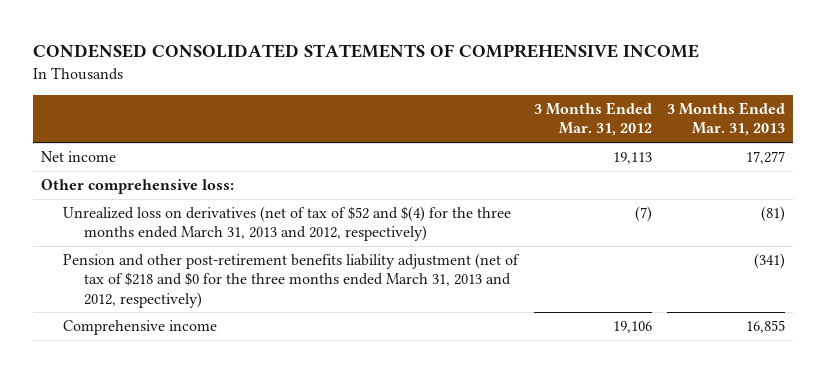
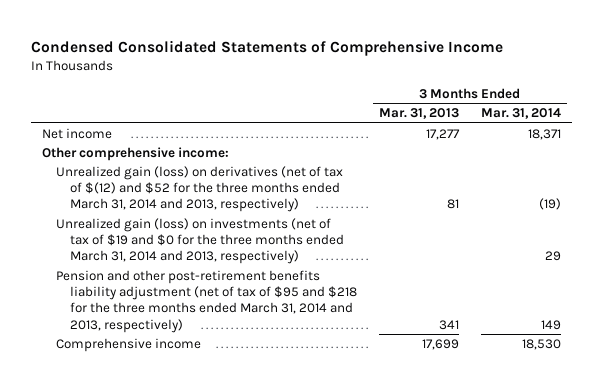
[32,44,699,59] CONDENSED CONSOLIDATED STATEMENTS OF COMPREHENSIVE INCOME -> [31,40,504,57] Condensed Consolidated Statements of Comprehensive Income
[533,102,652,137] 3 Months Ended Mar. 31, 2012 -> none
none -> [481,108,562,120] Mar. 31, 2014
[40,179,234,195] Other comprehensive loss: -> [42,146,230,161] Other comprehensive income:
[62,206,511,242] Unrealized loss on derivatives (net of tax of $52 and $(4) for the three months ended March 31, 2013 and 2012, respectively) -> [55,165,343,213] Unrealized gain (loss) on derivatives (net of tax of $(12) and $52 for the three months ended March 31, 2014 and 2013, respectively)
[761,206,786,223] (81) -> [446,199,459,210] 81
none -> [55,217,344,265] Unrealized gain (loss) on investments (net of tax of $19 and $0 for the three months ended March 31, 2014 and 2013, respectively)
[62,253,520,308] Pension and other post-retirement benefits liability adjustment (net of tax of $218 and $0 for the three months ended March 31, 2013 and 2012, respectively) -> [55,269,357,333] Pension and other post-retirement benefits liability adjustment (net of tax of $95 and $218 for the three months ended March 31, 2014 and 2013, respectively)
[754,253,786,270] (341) -> [438,319,459,330] 341
[746,320,786,334] 16,855 -> [421,338,459,350] 17,699

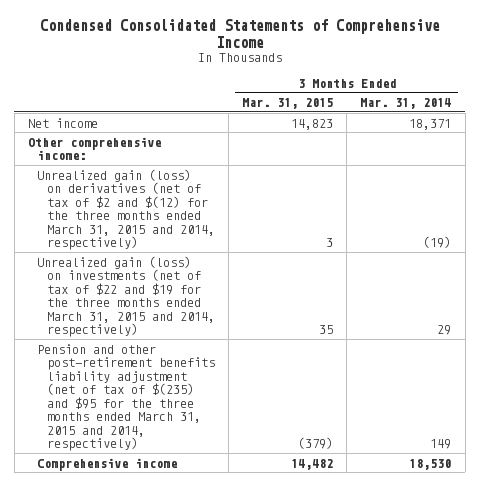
[378,108,459,120] Mar. 31, 2013 -> none
none -> [242,98,334,110] Mar. 31, 2015
[55,165,343,213] Unrealized gain (loss) on derivatives (net of tax of $(12) and $52 for the three months ended March 31, 2014 and 2013, respectively) -> [37,168,215,251] Unrealized gain (loss) on derivatives (net of tax of $2 and $(12) for the three months ended March 31, 2015 and 2014, respectively)
[55,217,344,265] Unrealized gain (loss) on investments (net of tax of $19 and $0 for the three months ended March 31, 2014 and 2013, respectively) -> [37,255,215,338] Unrealized gain (loss) on investments (net of tax of $22 and $19 for the three months ended March 31, 2015 and 2014, respectively)
[55,269,357,333] Pension and other post-retirement benefits liability adjustment (net of tax of $95 and $218 for the three months ended March 31, 2014 and 2013, respectively) -> [37,343,215,452] Pension and other post-retirement benefits liability adjustment (net of tax of $(235) and $95 for the three months ended March 31, 2015 and 2014, respectively)

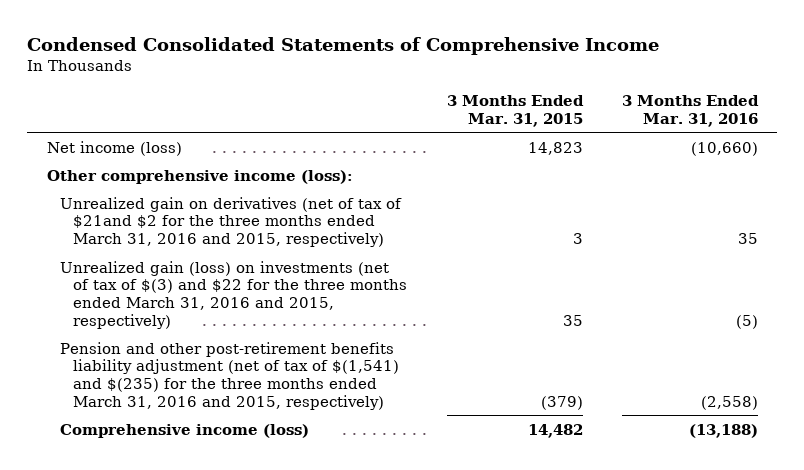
[360,98,452,110] Mar. 31, 2014 -> none
none -> [621,94,759,127] 3 Months Ended Mar. 31, 2016
[28,117,99,128] Net income -> [46,140,182,156] Net income (loss)
[28,136,162,161] Other comprehensive income: -> [46,169,353,184] Other comprehensive income (loss):
[37,168,215,251] Unrealized gain (loss) on derivatives (net of tax of $2 and $(12) for the three months ended March 31, 2015 and 2014, respectively) -> [60,196,403,248] Unrealized gain on derivatives (net of tax of $21and $2 for the three months ended March 31, 2016 and 2015, respectively)
[37,255,215,338] Unrealized gain (loss) on investments (net of tax of $22 and $19 for the three months ended March 31, 2015 and 2014, respectively) -> [60,260,408,329] Unrealized gain (loss) on investments (net of tax of $(3) and $22 for the three months ended March 31, 2016 and 2015, respectively)
[37,343,215,452] Pension and other post-retirement benefits liability adjustment (net of tax of $(235) and $95 for the three months ended March 31, 2015 and 2014, respectively) -> [60,341,400,410] Pension and other post-retirement benefits liability adjustment (net of tax of $(1,541) and $(235) for the three months ended March 31, 2016 and 2015, respectively)
[37,457,178,471] Comprehensive income -> [60,423,310,438] Comprehensive income (loss)

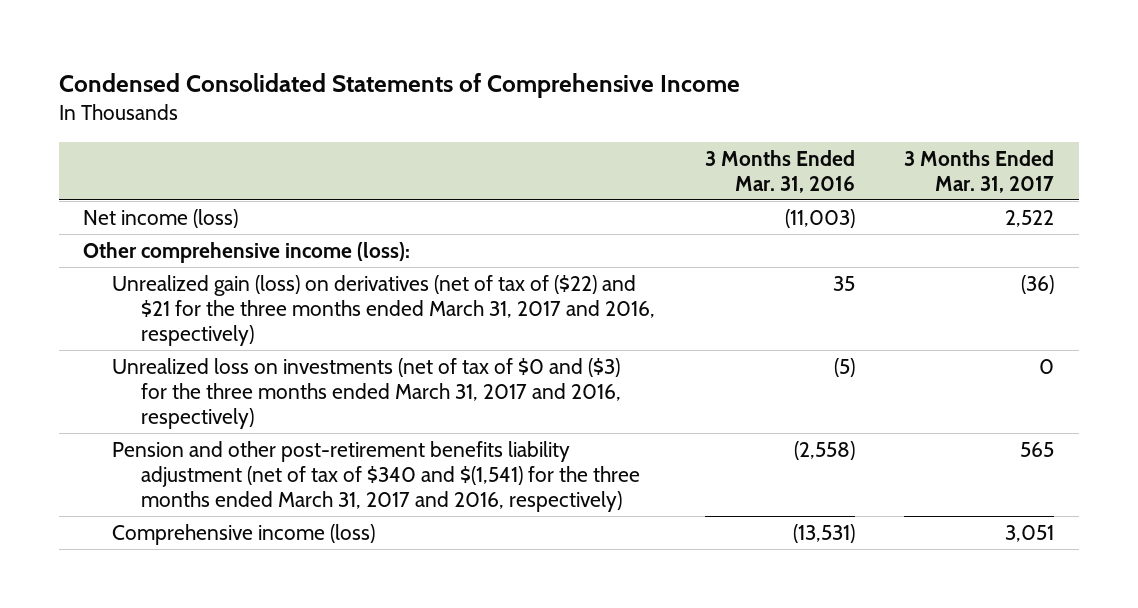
[446,94,584,127] 3 Months Ended Mar. 31, 2015 -> none
none -> [904,149,1055,193] 3 Months Ended Mar. 31, 2017
[690,141,758,156] (10,660) -> [784,209,855,229] (11,003)
[60,196,403,248] Unrealized gain on derivatives (net of tax of $21and $2 for the three months ended March 31, 2016 and 2015, respectively) -> [112,275,656,346] Unrealized gain (loss) on derivatives (net of tax of ($22) and $21 for the three months ended March 31, 2017 and 2016, respectively)
[60,260,408,329] Unrealized gain (loss) on investments (net of tax of $(3) and $22 for the three months ended March 31, 2016 and 2015, respectively) -> [112,358,622,429] Unrealized loss on investments (net of tax of $0 and ($3) for the three months ended March 31, 2017 and 2016, respectively)
[60,341,400,410] Pension and other post-retirement benefits liability adjustment (net of tax of $(1,541) and $(235) for the three months ended March 31, 2016 and 2015, respectively) -> [112,441,641,512] Pension and other post-retirement benefits liability adjustment (net of tax of $340 and $(1,541) for the three months ended March 31, 2017 and 2016, respectively)
[688,423,758,438] (13,188) -> [792,524,855,544] (13,531)

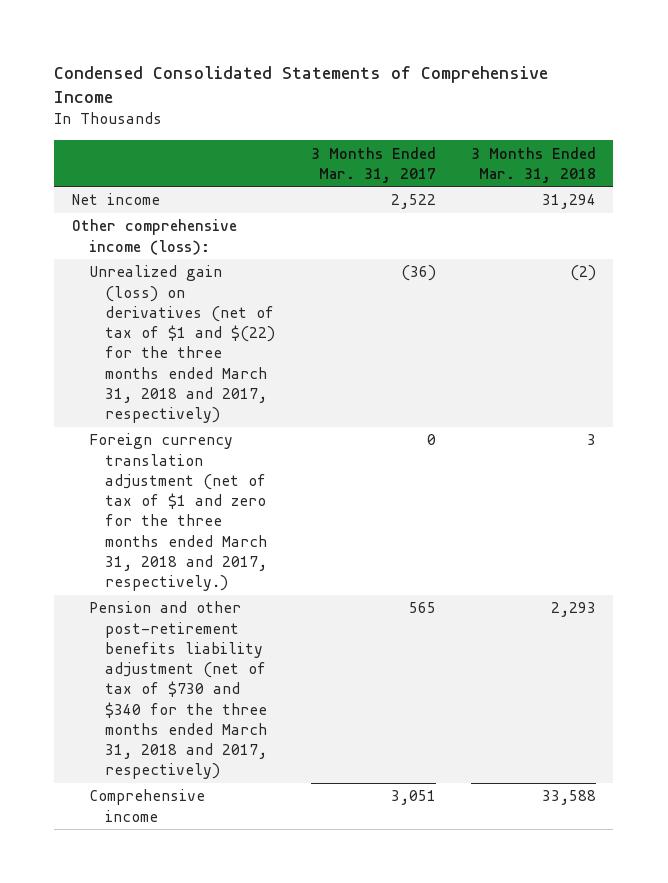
[704,149,855,193] 3 Months Ended Mar. 31, 2016 -> none
none -> [470,146,596,183] 3 Months Ended Mar. 31, 2018
[83,209,239,229] Net income (loss) -> [71,193,160,206] Net income
[112,275,656,346] Unrealized gain (loss) on derivatives (net of tax of ($22) and $21 for the three months ended March 31, 2017 and 2016, respectively) -> [88,265,276,423] Unrealized gain (loss) on derivatives (net of tax of $1 and $(22) for the three months ended March 31, 2018 and 2017, respectively)
[112,358,622,429] Unrealized loss on investments (net of tax of $0 and ($3) for the three months ended March 31, 2017 and 2016, respectively) -> [88,433,268,591] Foreign currency translation adjustment (net of tax of $1 and zero for the three months ended March 31, 2018 and 2017, respectively.)
[112,441,641,512] Pension and other post-retirement benefits liability adjustment (net of tax of $340 and $(1,541) for the three months ended March 31, 2017 and 2016, respectively) -> [88,601,268,780] Pension and other post-retirement benefits liability adjustment (net of tax of $730 and $340 for the three months ended March 31, 2018 and 2017, respectively)
[112,524,376,546] Comprehensive income (loss) -> [88,789,205,822] Comprehensive income

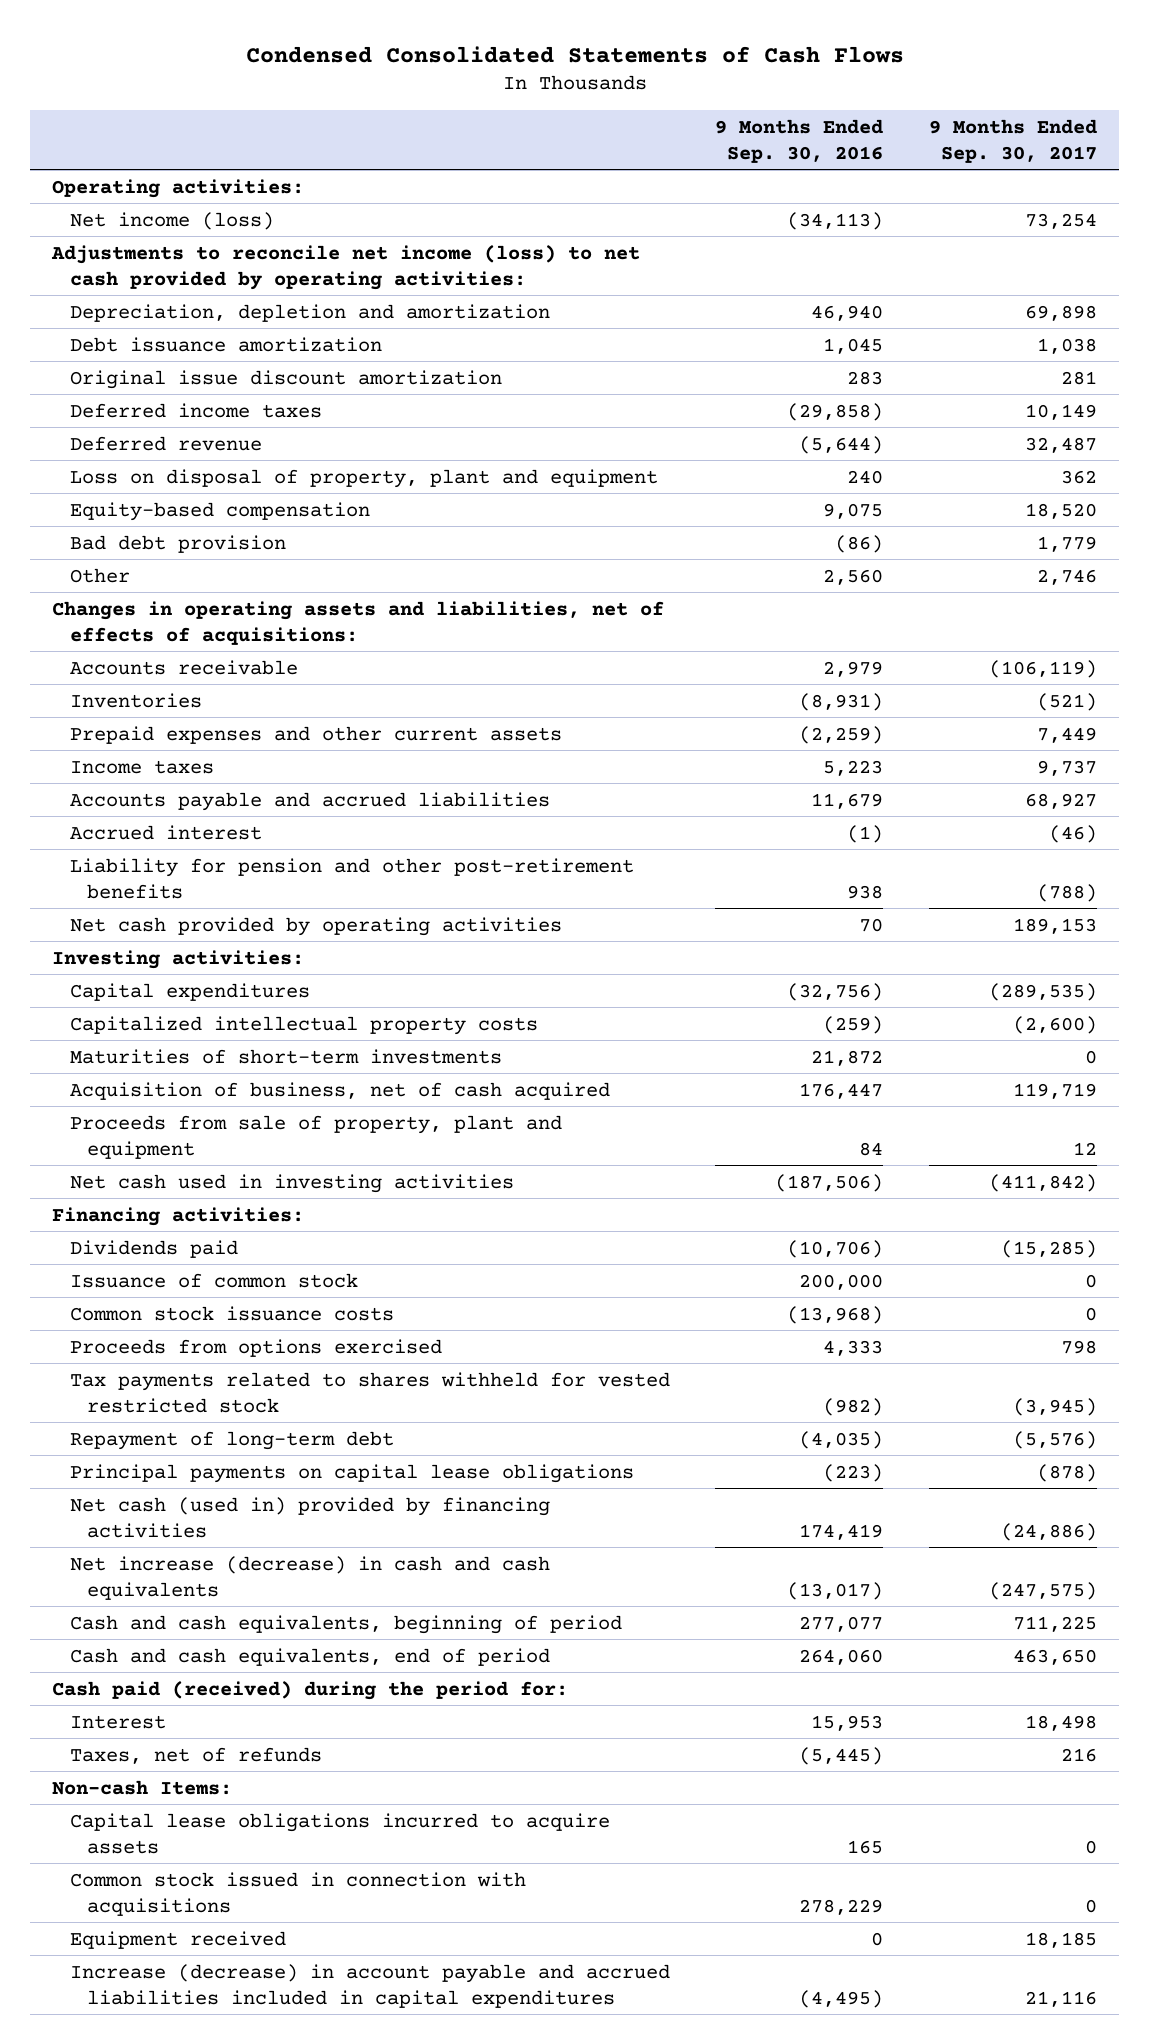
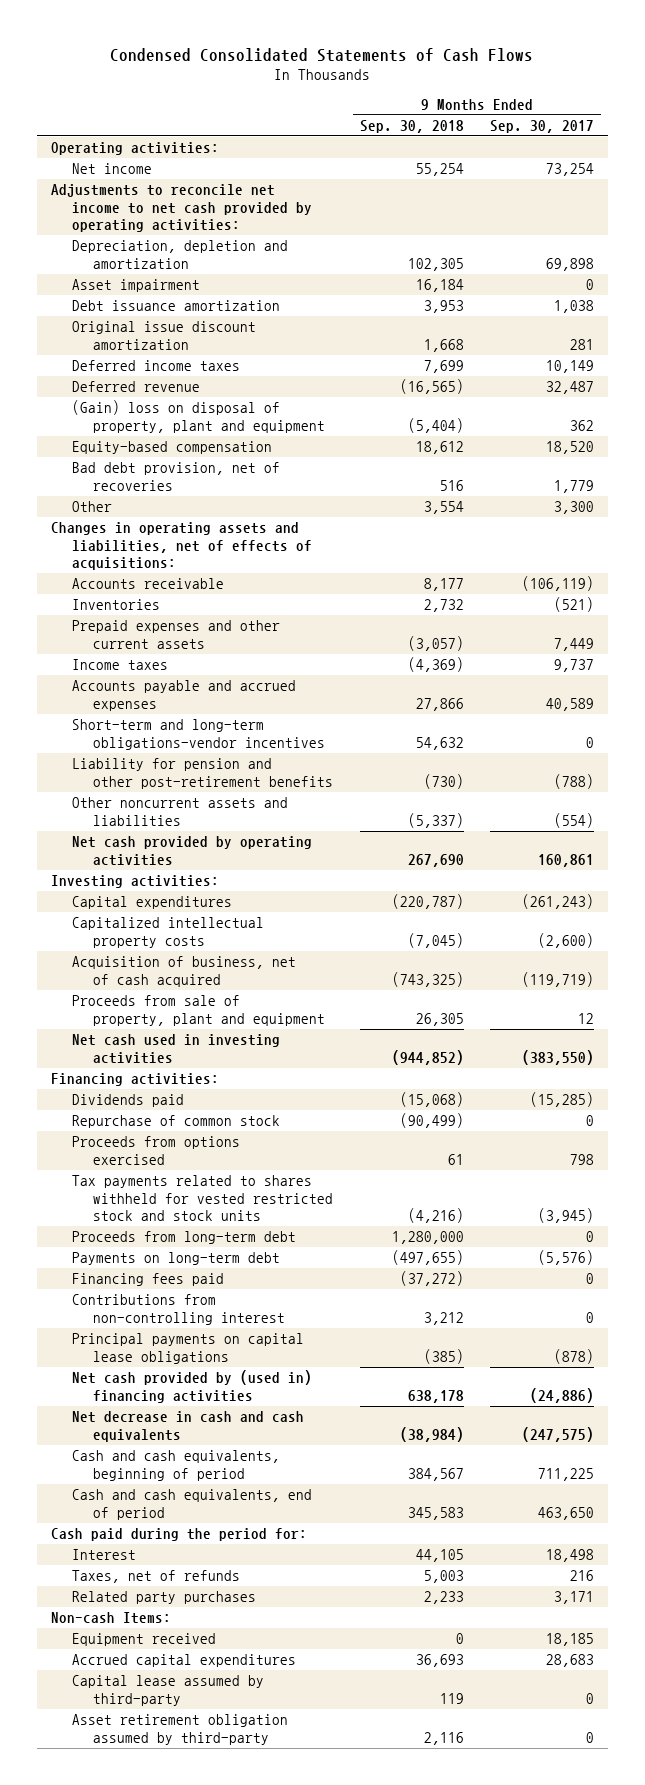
[715,118,884,163] 9 Months Ended Sep. 30, 2016 -> none
none -> [359,119,464,133] Sep. 30, 2018
[69,211,274,230] Net income (loss) -> [71,163,152,175] Net income
[51,244,641,290] Adjustments to reconcile net income (loss) to net cash provided by operating activities: -> [50,184,312,233] Adjustments to reconcile net income to net cash provided by operating activities:
none -> [71,279,200,293] Asset impairment
[69,468,658,488] Loss on disposal of property, plant and equipment -> [71,400,325,433] (Gain) loss on disposal of property, plant and equipment
[69,534,286,553] Bad debt provision -> [71,462,280,491] Bad debt provision, net of recoveries
[1036,568,1097,585] 2,746 -> [554,501,595,515] 3,300
[69,824,262,840] Accrued interest -> none
[69,791,550,811] Accounts payable and accrued liabilities -> [71,680,296,711] Accounts payable and accrued expenses
[1024,792,1097,809] 68,927 -> [546,697,595,711] 40,589
none -> [71,719,325,750] Short-term and long-term obligations-vendor incentives
none -> [71,797,288,826] Other noncurrent assets and liabilities
[1012,917,1097,934] 189,153 -> [538,853,595,867] 160,861
[988,982,1097,1001] (289,535) -> [522,894,595,910] (261,243)
[69,1048,502,1064] Maturities of short-term investments -> none
[1012,1082,1097,1099] 119,719 -> [522,971,595,987] (119,719)
[988,1173,1097,1192] (411,842) -> [522,1049,595,1065] (383,550)
[69,1305,394,1321] Common stock issuance costs -> none
[69,1272,358,1288] Issuance of common stock -> [71,1115,280,1129] Repurchase of common stock
[69,1371,670,1413] Tax payments related to shares withheld for vested restricted stock -> [71,1175,333,1222] Tax payments related to shares withheld for vested restricted stock and stock units
none -> [71,1231,296,1245] Proceeds from long-term debt
[69,1430,394,1450] Repayment of long-term debt -> [71,1252,280,1266] Payments on long-term debt
none -> [71,1273,224,1287] Financing fees paid
none -> [71,1294,285,1325] Contributions from non-controlling interest
[69,1496,550,1538] Net cash (used in) provided by financing activities -> [71,1370,312,1403] Net cash provided by (used in) financing activities
[69,1555,550,1600] Net increase (decrease) in cash and cash equivalents -> [71,1411,304,1442] Net decrease in cash and cash equivalents
[52,1680,569,1700] Cash paid (received) during the period for: -> [50,1528,307,1542] Cash paid during the period for:
none -> [71,1591,256,1605] Related party purchases
[69,1812,610,1854] Capital lease obligations incurred to acquire assets -> none
[69,1871,526,1916] Common stock issued in connection with acquisitions -> none
[69,1963,670,2008] Increase (decrease) in account payable and accrued liabilities included in capital expenditures -> none
none -> [71,1654,296,1668] Accrued capital expenditures
none -> [71,1675,264,1706] Capital lease assumed by third-party
none -> [71,1714,288,1745] Asset retirement obligation assumed by third-party

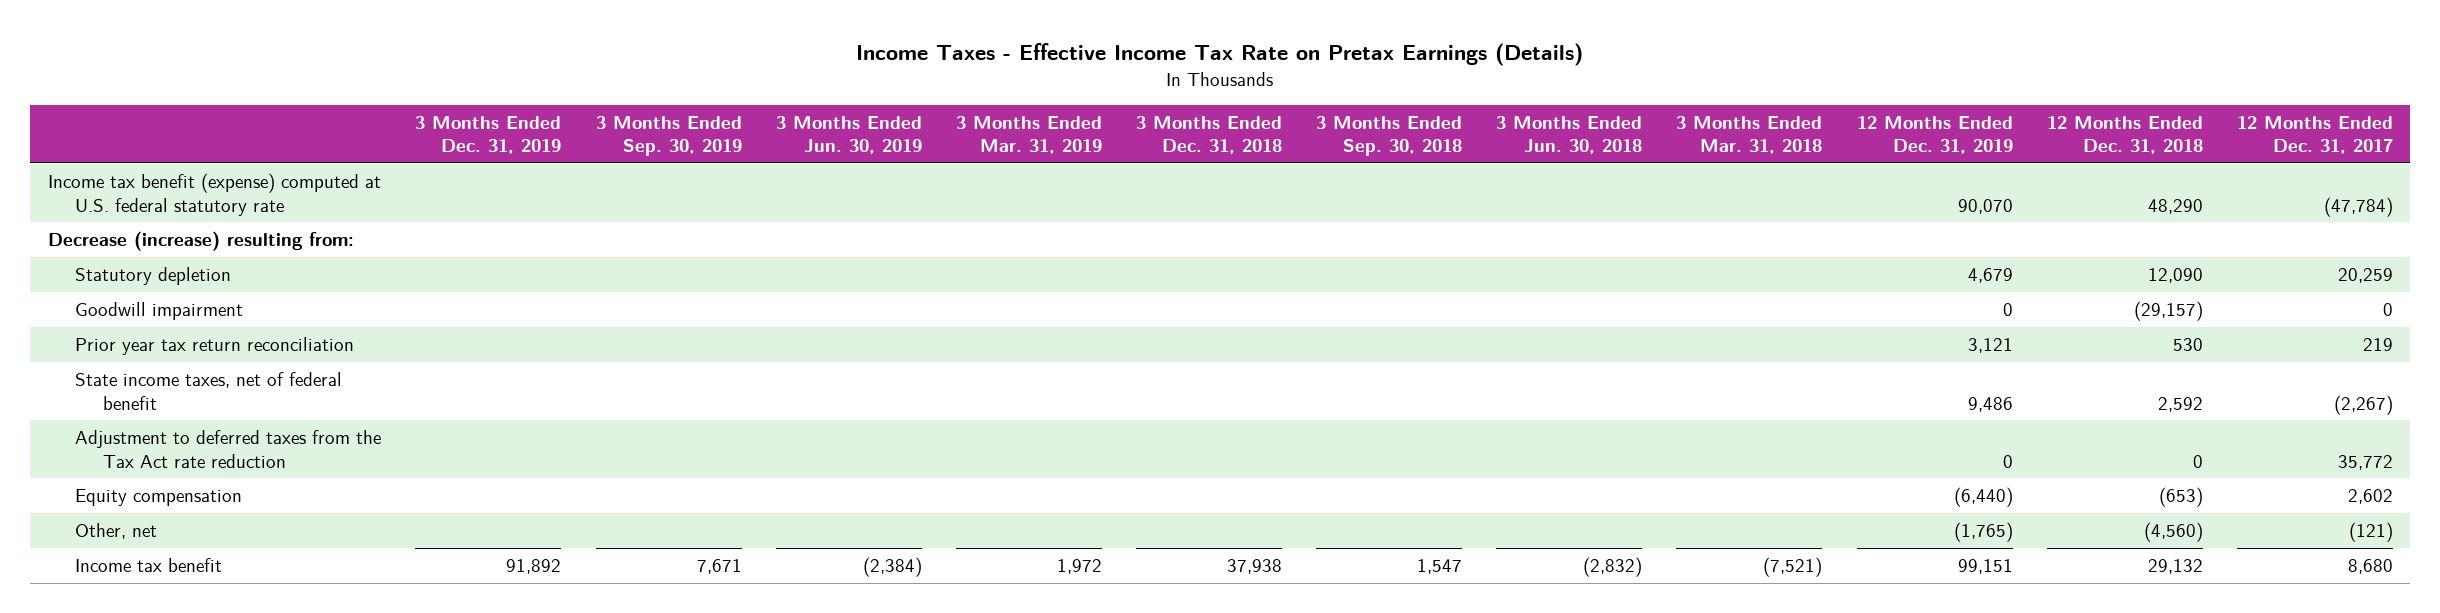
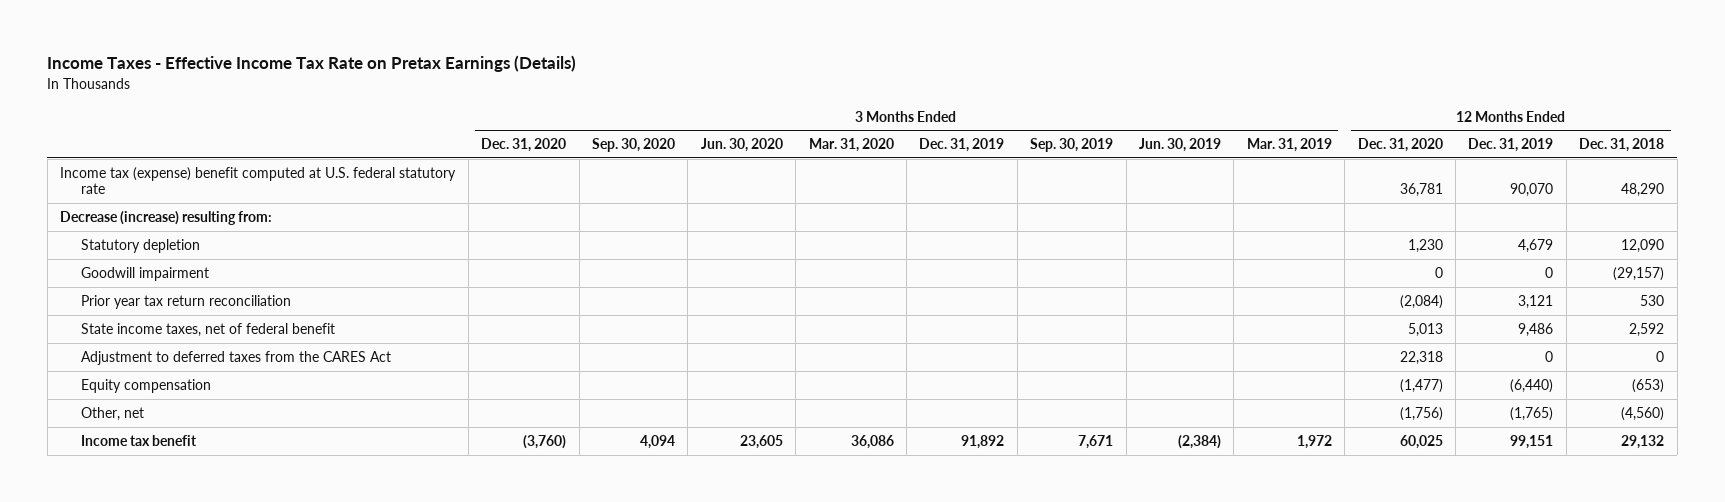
[1135,115,1282,155] 3 Months Ended Dec. 31, 2018 -> none
[1316,115,1463,157] 3 Months Ended Sep. 30, 2018 -> none
[1496,115,1643,155] 3 Months Ended Jun. 30, 2018 -> none
[1676,115,1823,155] 3 Months Ended Mar. 31, 2018 -> none
[2236,115,2393,155] 12 Months Ended Dec. 31, 2017 -> none
none -> [481,138,567,153] Dec. 31, 2020
none -> [591,138,675,153] Sep. 30, 2020
none -> [700,138,783,153] Jun. 30, 2020
none -> [808,138,894,153] Mar. 31, 2020
none -> [1357,138,1443,153] Dec. 31, 2020
[47,173,381,216] Income tax benefit (expense) computed at U.S. federal statutory rate -> [60,166,457,195] Income tax (expense) benefit computed at U.S. federal statutory rate
[75,430,382,468] Adjustment to deferred taxes from the Tax Act rate reduction -> [80,350,391,365] Adjustment to deferred taxes from the CARES Act

